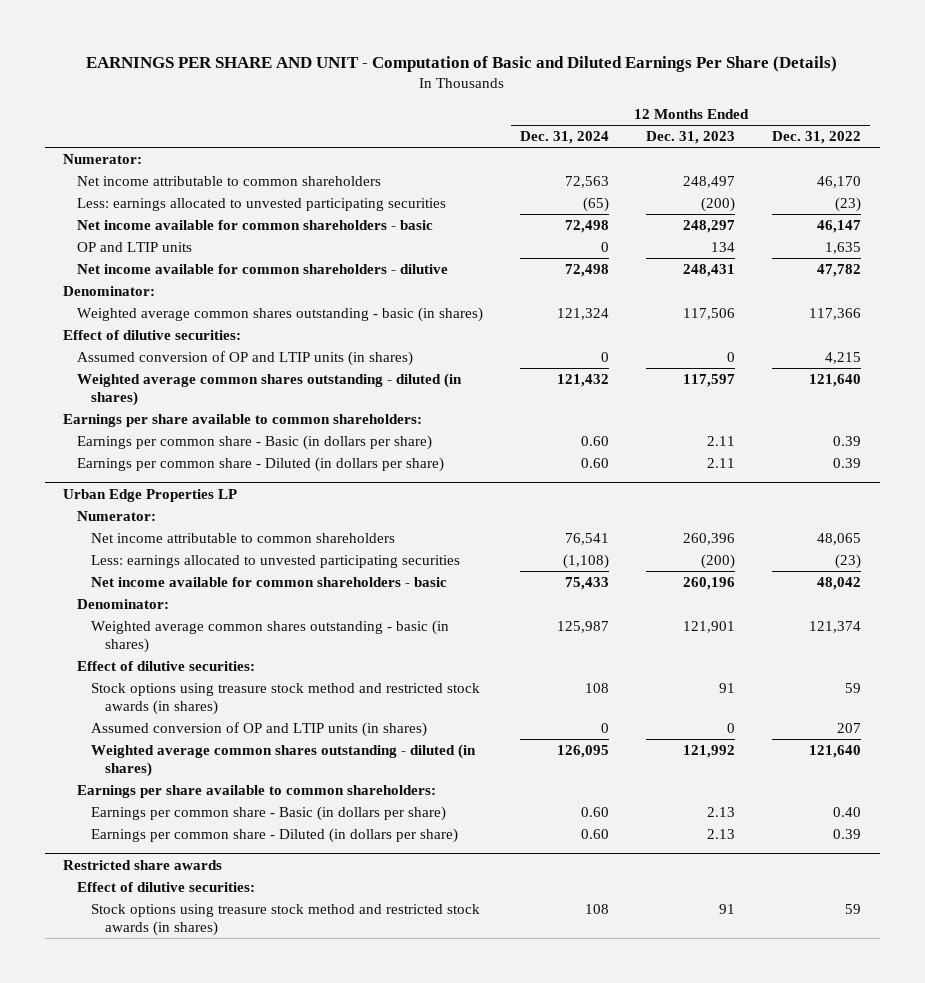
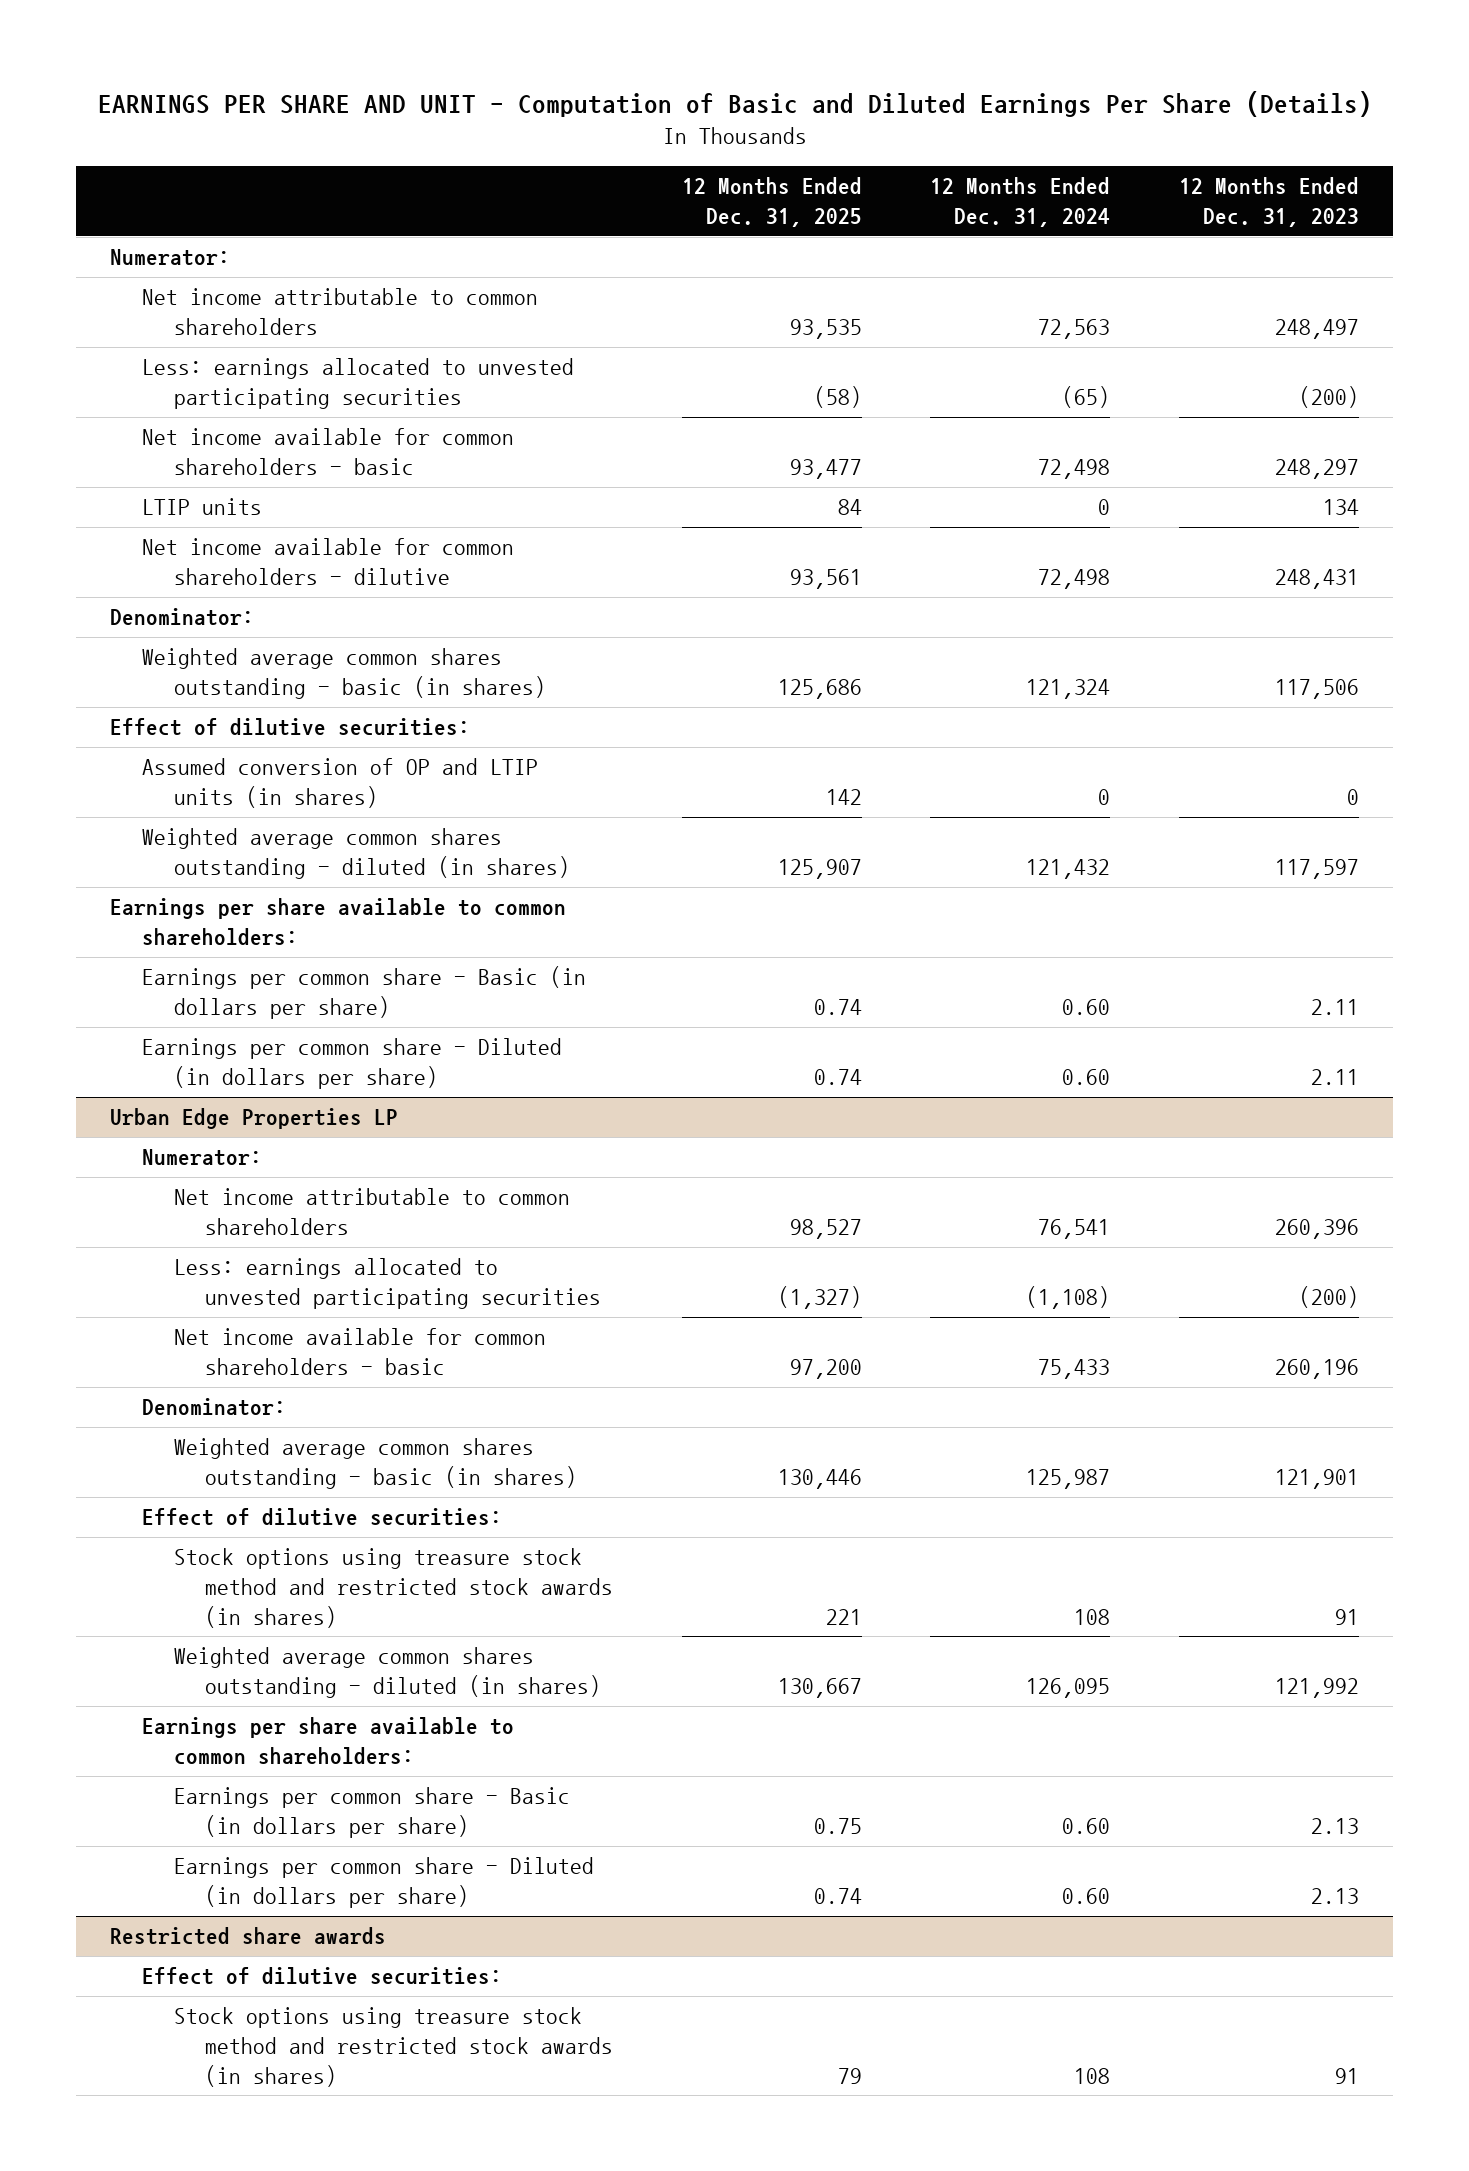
[772,130,862,144] Dec. 31, 2022 -> none
none -> [681,177,862,228] 12 Months Ended Dec. 31, 2025
[77,241,193,252] OP and LTIP units -> [141,498,262,516] LTIP units
[91,721,428,737] Assumed conversion of OP and LTIP units (in shares) -> none

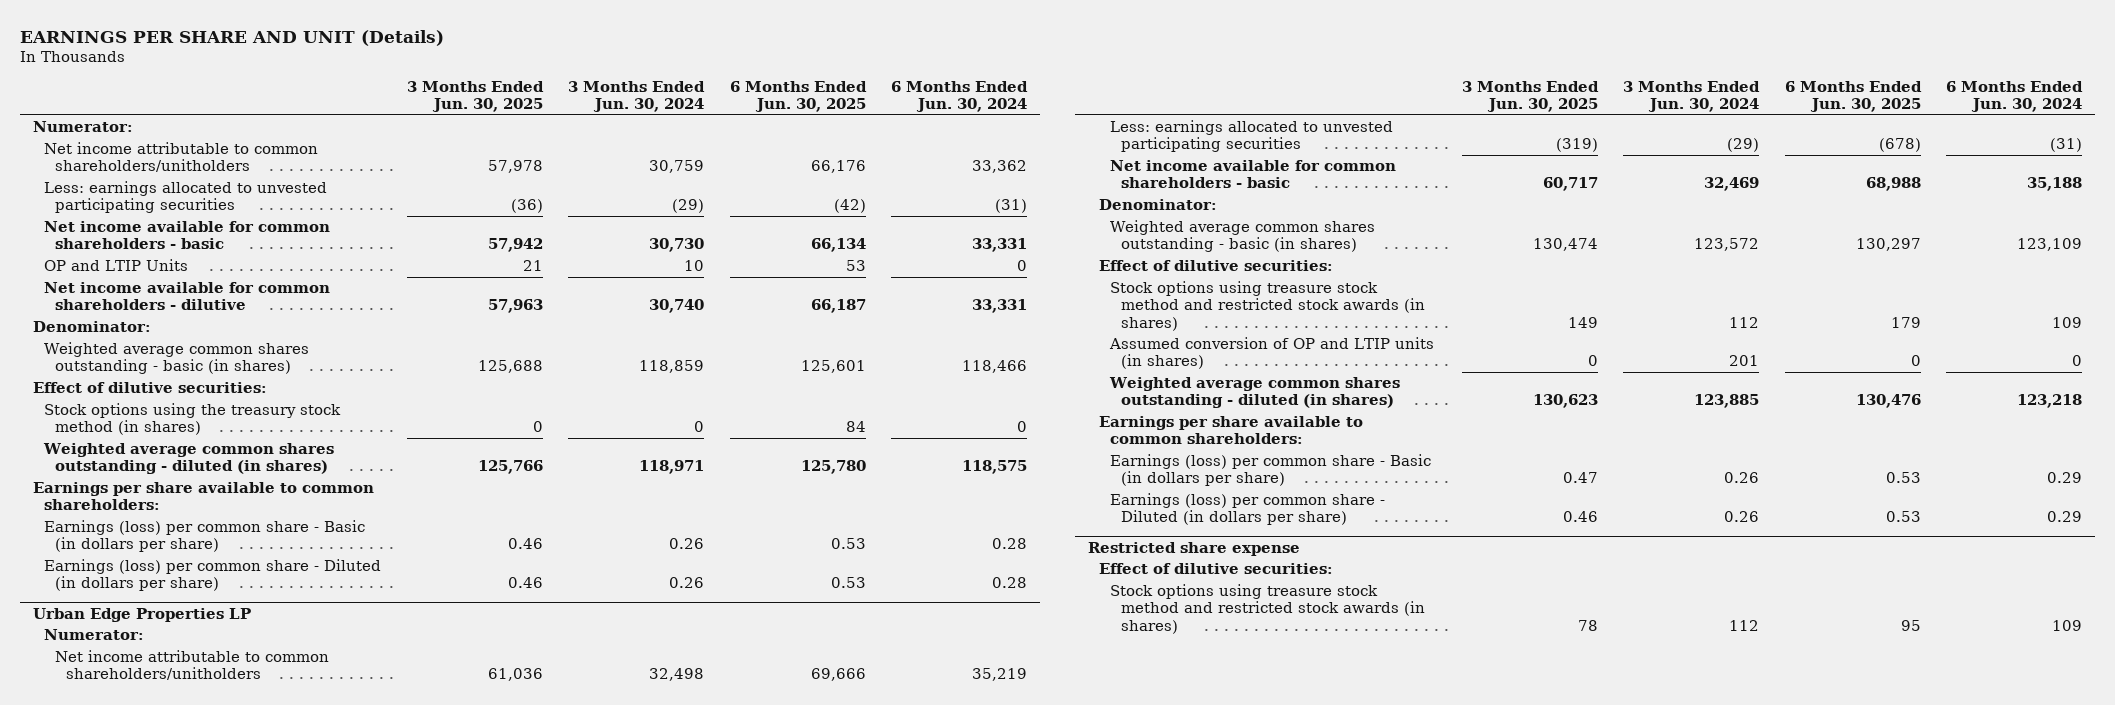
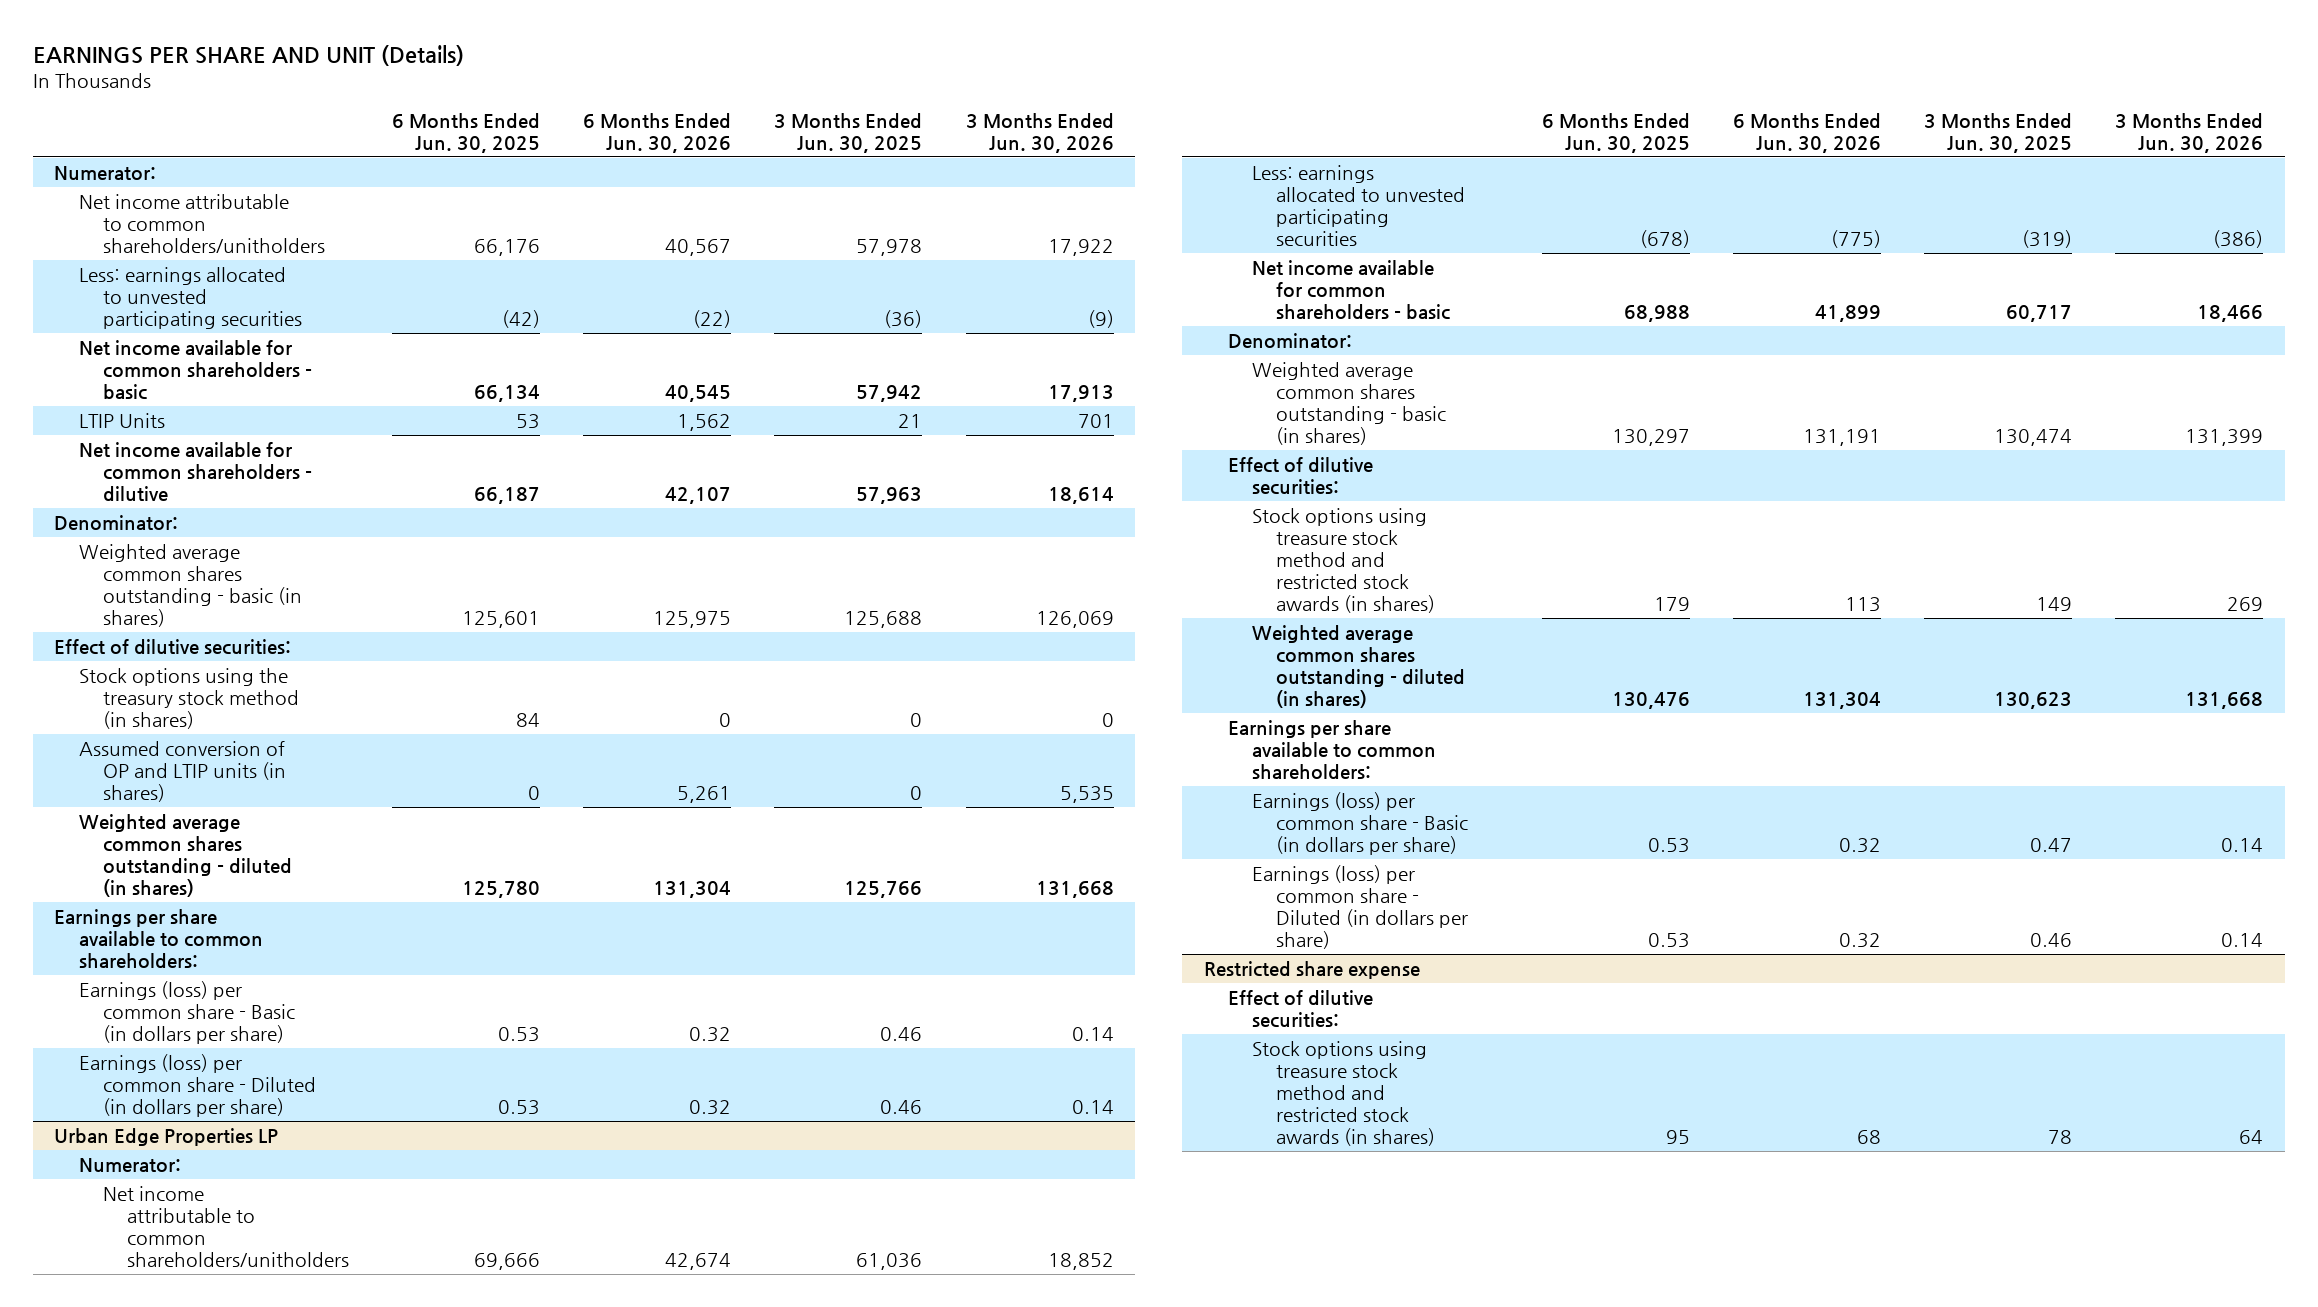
[568,81,706,113] 3 Months Ended Jun. 30, 2024 -> none
[891,81,1029,113] 6 Months Ended Jun. 30, 2024 -> none
none -> [583,113,732,154] 6 Months Ended Jun. 30, 2026
none -> [965,113,1114,154] 3 Months Ended Jun. 30, 2026
[43,258,188,271] OP and LTIP Units -> [78,412,165,428] LTIP Units
none -> [78,740,286,802] Assumed conversion of OP and LTIP units (in shares)
[1108,336,1434,370] Assumed conversion of OP and LTIP units (in shares) -> none

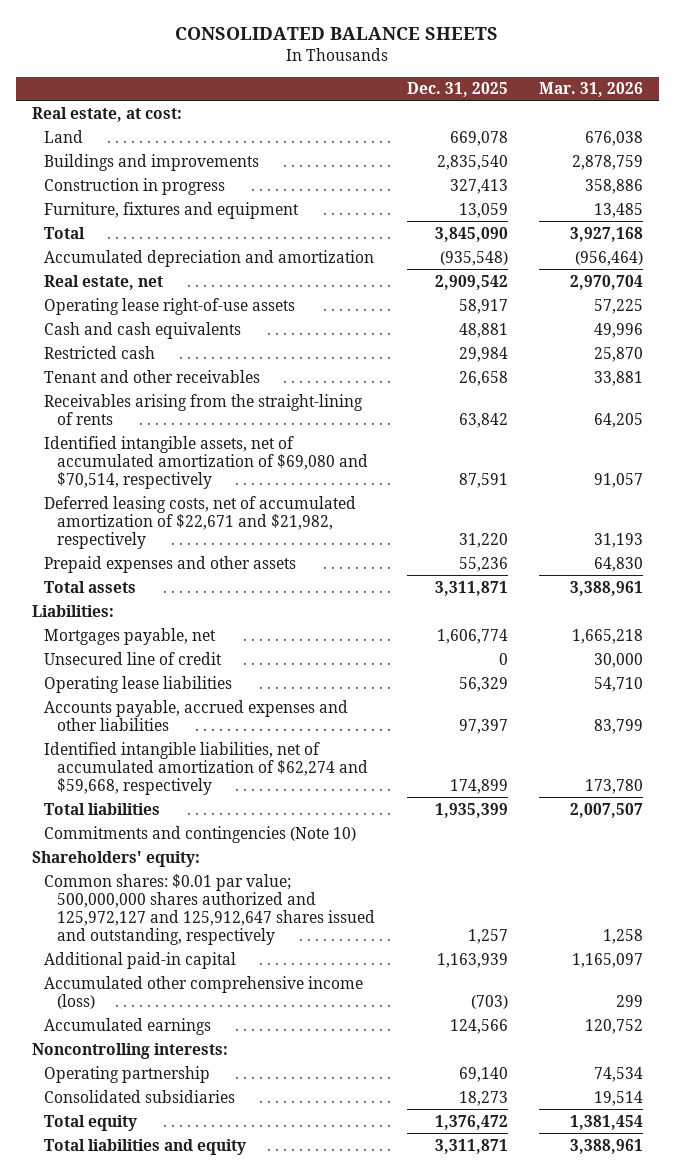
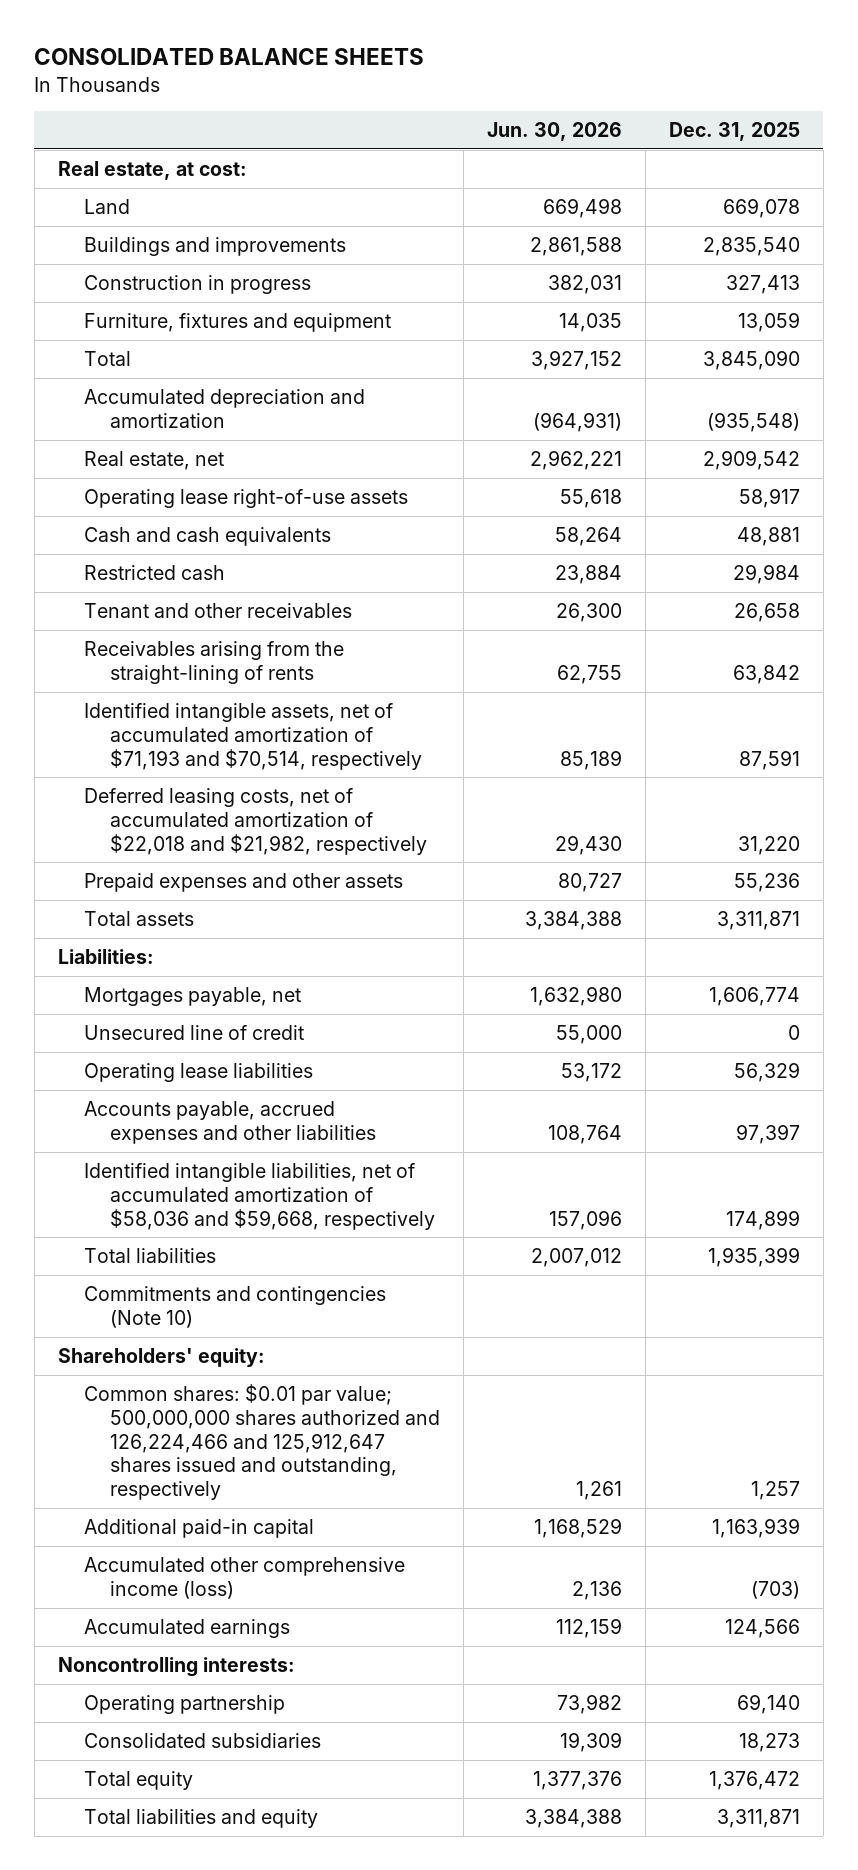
[538,82,643,98] Mar. 31, 2026 -> none
none -> [487,122,623,142] Jun. 30, 2026
[44,435,369,489] Identified intangible assets, net of accumulated amortization of $69,080 and $70,514, respectively -> [84,703,423,770] Identified intangible assets, net of accumulated amortization of $71,193 and $70,514, respectively
[44,495,357,549] Deferred leasing costs, net of accumulated amortization of $22,671 and $21,982, respectively -> [84,788,428,855] Deferred leasing costs, net of accumulated amortization of $22,018 and $21,982, respectively
[44,741,369,795] Identified intangible liabilities, net of accumulated amortization of $62,274 and $59,668, respectively -> [84,1163,436,1230] Identified intangible liabilities, net of accumulated amortization of $58,036 and $59,668, respectively
[44,873,376,945] Common shares: $0.01 par value; 500,000,000 shares authorized and 125,972,127 and 125,912,647 shares issued and outstanding, respectively -> [84,1384,441,1501] Common shares: $0.01 par value; 500,000,000 shares authorized and 126,224,466 and 125,912,647 shares issued and outstanding, respectively

